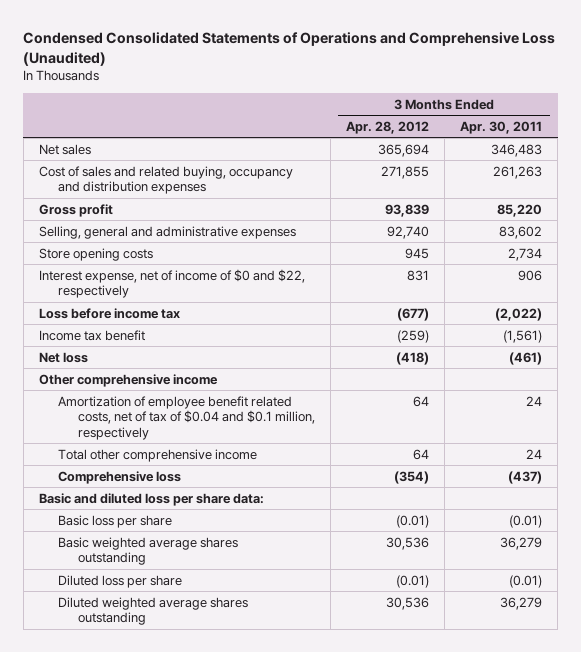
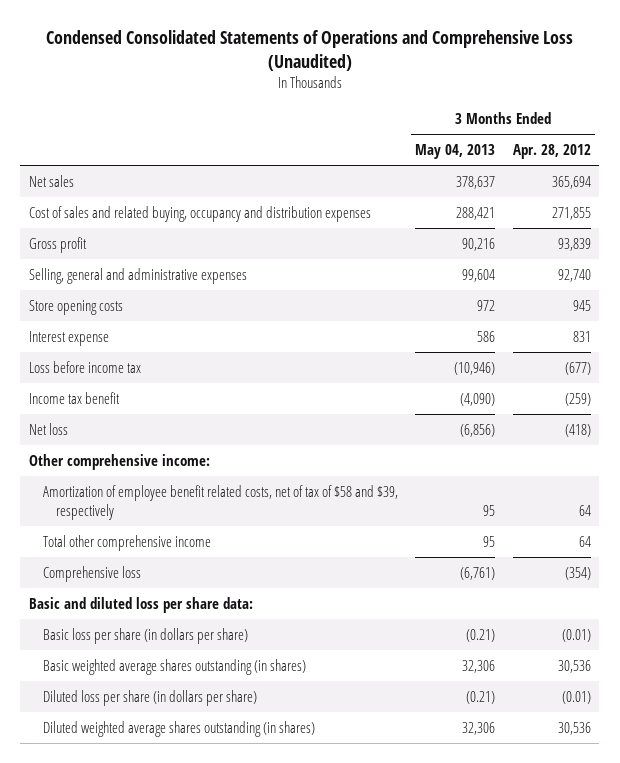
[460,120,543,134] Apr. 30, 2011 -> none
none -> [415,144,496,160] May 04, 2013
[38,268,305,299] Interest expense, net of income of $0 and $22, respectively -> [29,330,110,346] Interest expense
[38,373,218,387] Other comprehensive income -> [29,453,211,470] Other comprehensive income:
[58,395,315,440] Amortization of employee benefit related costs, net of tax of $0.04 and $0.1 million, respectively -> [42,484,398,521] Amortization of employee benefit related costs, net of tax of $58 and $39, respectively
[58,514,173,528] Basic loss per share -> [42,627,248,644] Basic loss per share (in dollars per share)
[58,536,239,566] Basic weighted average shares outstanding -> [42,658,306,675] Basic weighted average shares outstanding (in shares)
[58,574,183,588] Diluted loss per share -> [42,689,257,706] Diluted loss per share (in dollars per share)
[58,596,249,626] Diluted weighted average shares outstanding -> [42,720,315,737] Diluted weighted average shares outstanding (in shares)

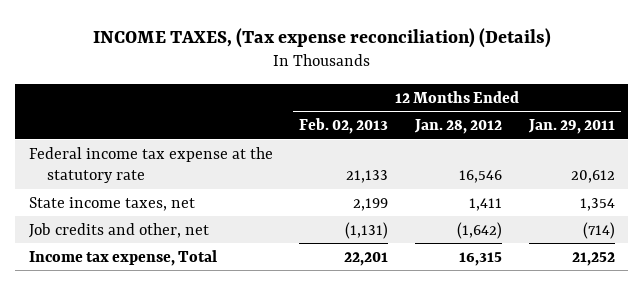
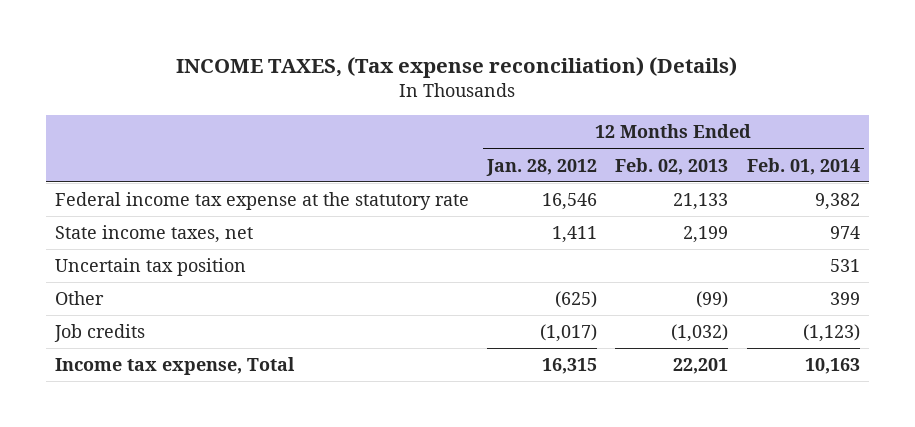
[527,118,615,134] Jan. 29, 2011 -> none
none -> [746,157,860,175] Feb. 01, 2014
none -> [54,258,246,277] Uncertain tax position
none -> [54,291,104,306] Other
[28,222,209,238] Job credits and other, net -> [53,324,145,343] Job credits
[345,221,389,239] (1,131) -> [671,324,729,343] (1,032)
[456,221,502,239] (1,642) -> [540,324,598,343] (1,017)

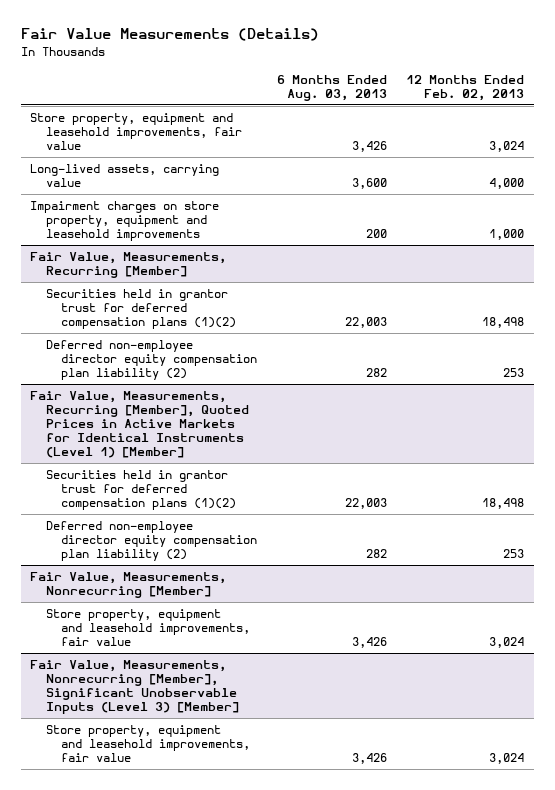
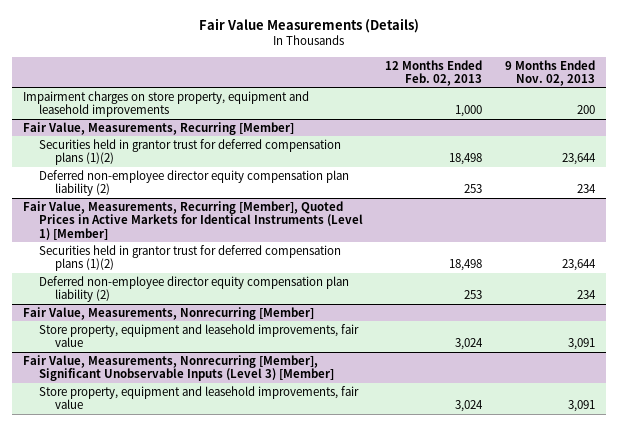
[276,74,387,101] 6 Months Ended Aug. 03, 2013 -> none
none -> [504,59,595,86] 9 Months Ended Nov. 02, 2013
[30,113,242,151] Store property, equipment and leasehold improvements, fair value -> none
[30,164,220,188] Long-lived assets, carrying value -> none

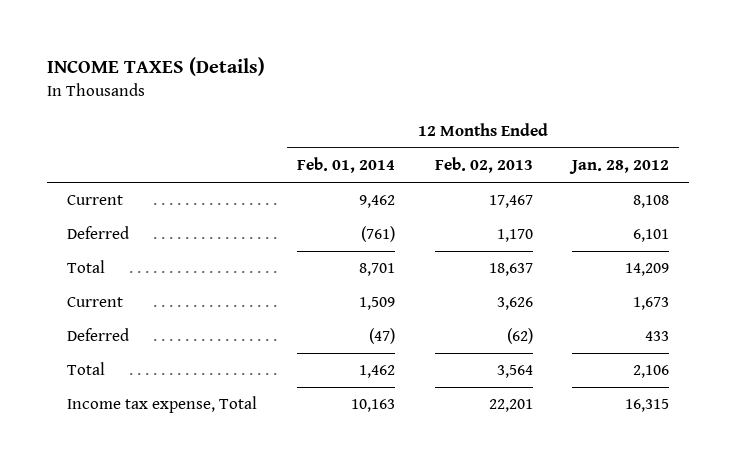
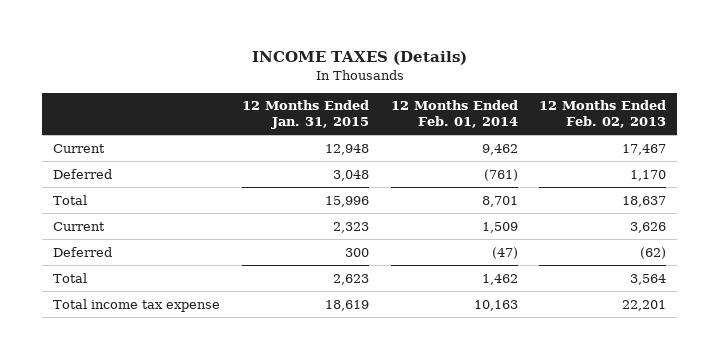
[569,160,670,175] Jan. 28, 2012 -> none
none -> [241,100,369,130] 12 Months Ended Jan. 31, 2015
[66,396,257,414] Income tax expense, Total -> [52,298,220,312] Total income tax expense

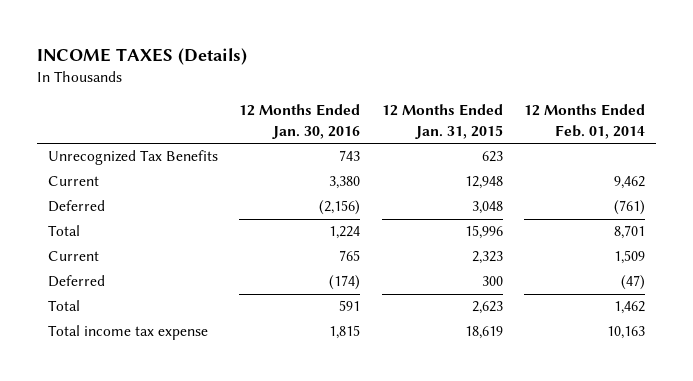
[539,100,667,129] 12 Months Ended Feb. 02, 2013 -> none
none -> [239,104,361,139] 12 Months Ended Jan. 30, 2016
none -> [47,150,218,166] Unrecognized Tax Benefits

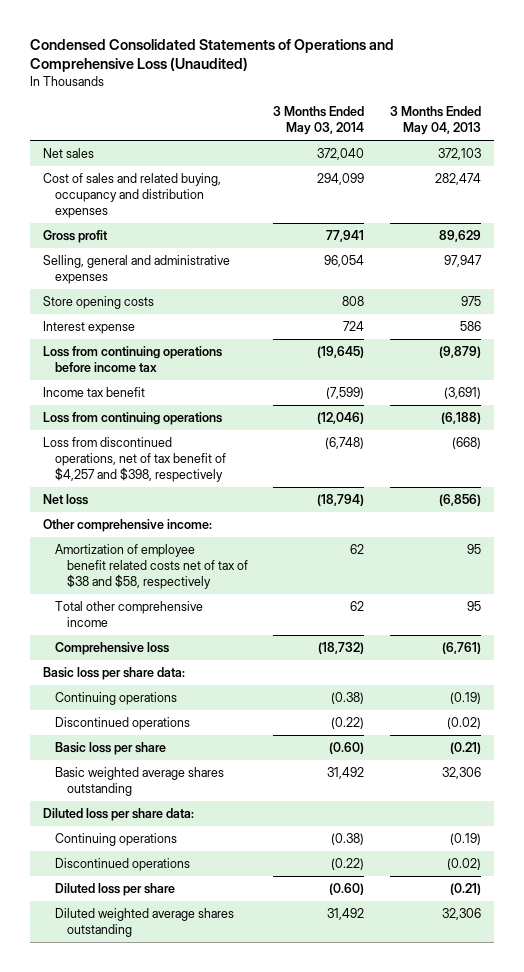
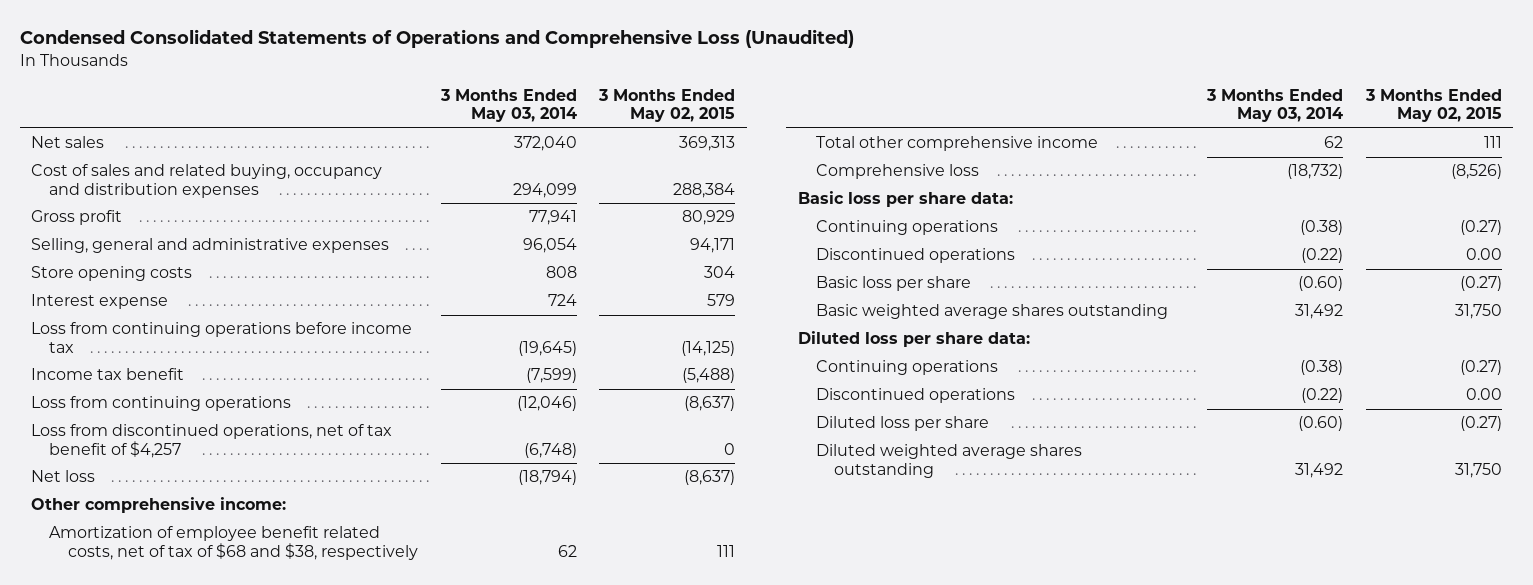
[390,106,482,135] 3 Months Ended May 04, 2013 -> none
none -> [598,88,736,123] 3 Months Ended May 02, 2015
[43,437,226,482] Loss from discontinued operations, net of tax benefit of $4,257 and $398, respectively -> [31,424,393,459] Loss from discontinued operations, net of tax benefit of $4,257
[54,544,248,589] Amortization of employee benefit related costs net of tax of $38 and $58, respectively -> [49,526,418,561] Amortization of employee benefit related costs, net of tax of $68 and $38, respectively

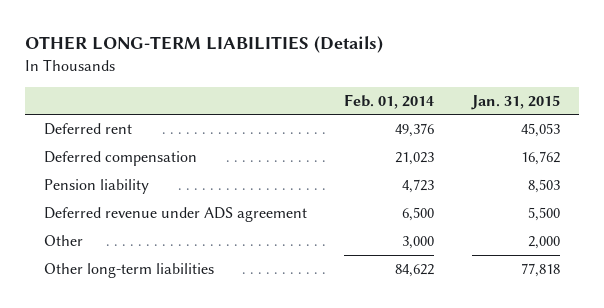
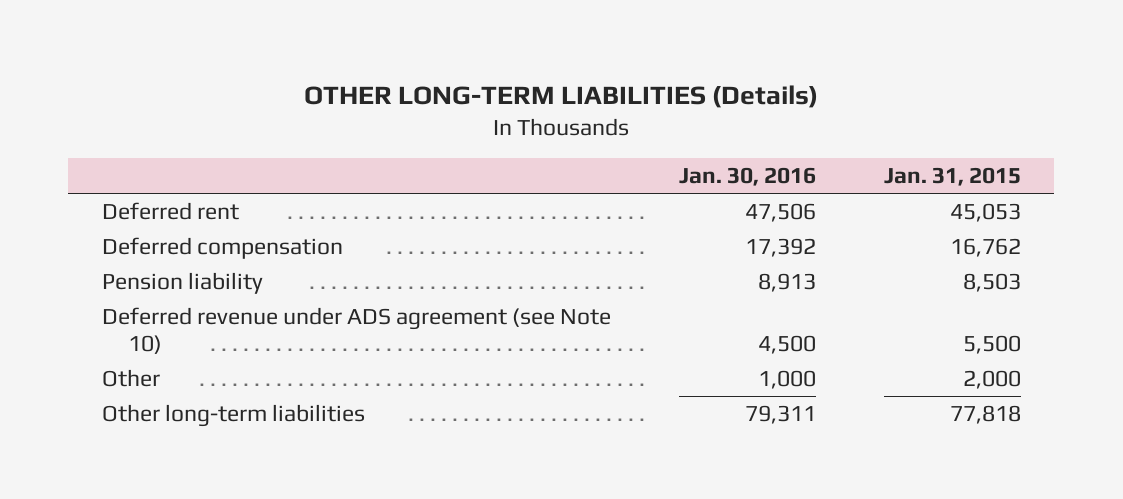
[344,93,435,109] Feb. 01, 2014 -> none
none -> [678,167,816,187] Jan. 30, 2016
[43,207,307,223] Deferred revenue under ADS agreement -> [102,306,612,355] Deferred revenue under ADS agreement (see Note 10)

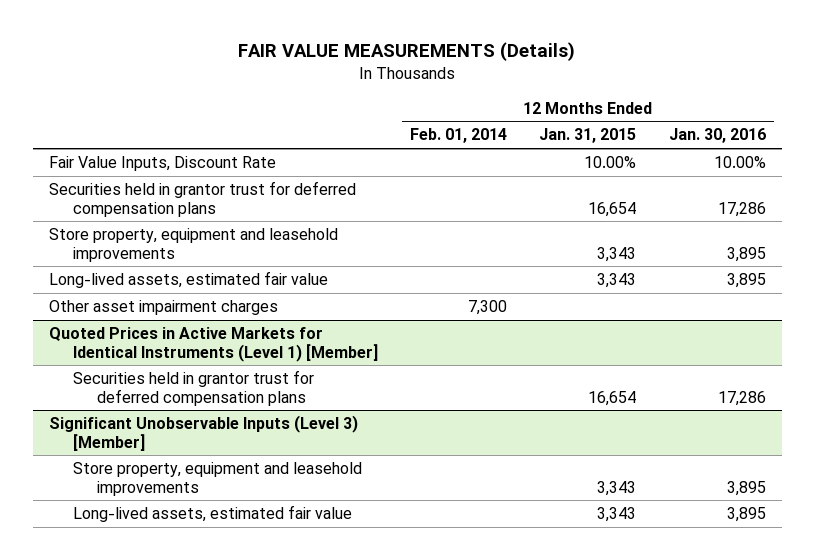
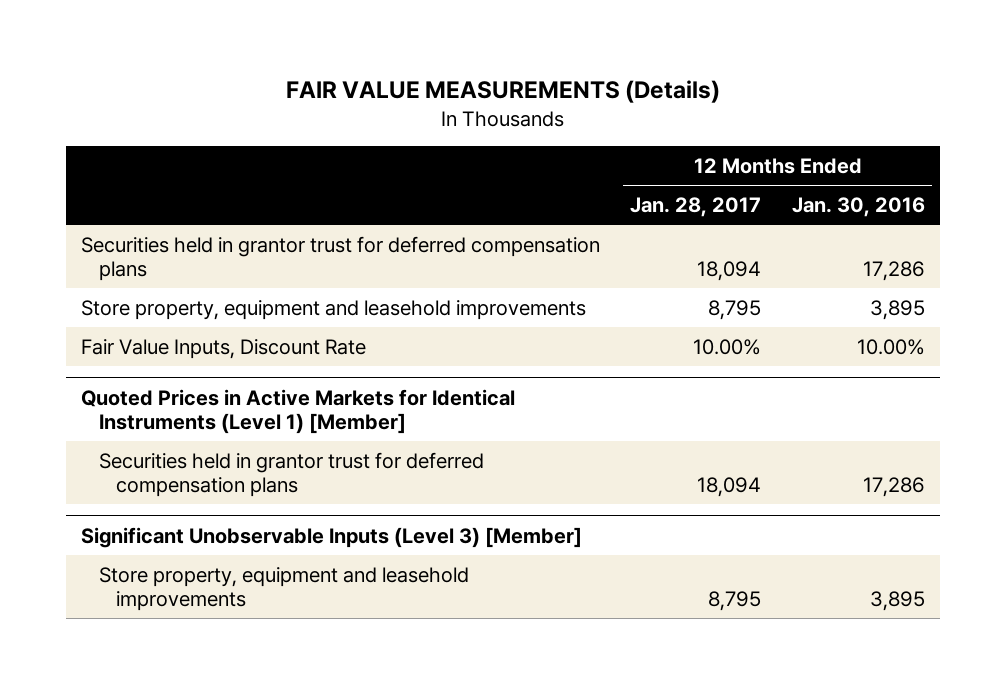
[410,128,508,144] Feb. 01, 2014 -> none
[539,128,637,144] Jan. 31, 2015 -> none
none -> [630,196,762,217] Jan. 28, 2017
[48,270,328,288] Long-lived assets, estimated fair value -> none
[48,299,278,315] Other asset impairment charges -> none
[48,155,276,171] Fair Value Inputs, Discount Rate -> [81,338,367,359] Fair Value Inputs, Discount Rate
[73,504,353,522] Long-lived assets, estimated fair value -> none

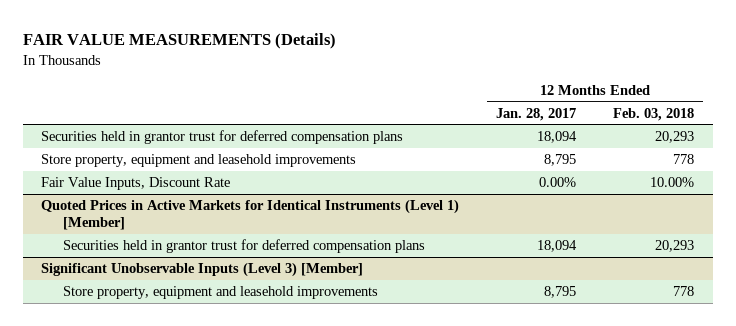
[791,196,925,217] Jan. 30, 2016 -> none
none -> [613,107,695,121] Feb. 03, 2018
[693,338,762,355] 10.00% -> [539,176,577,187] 0.00%

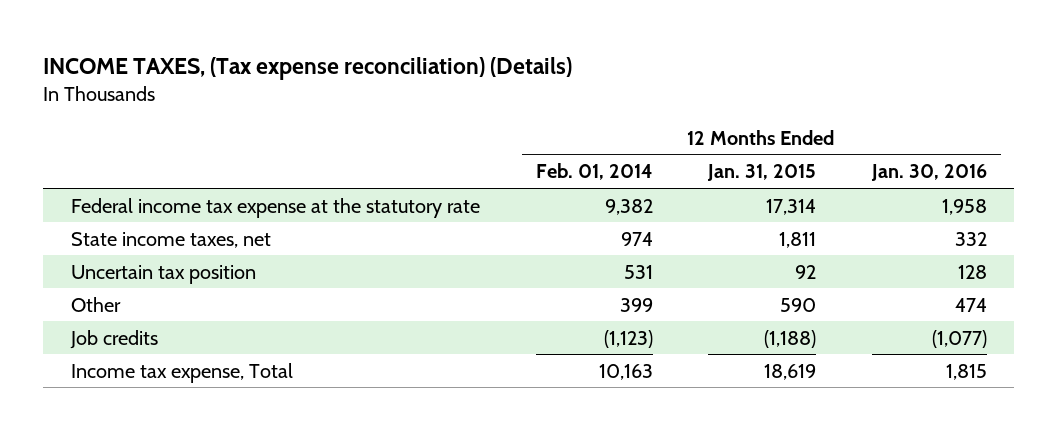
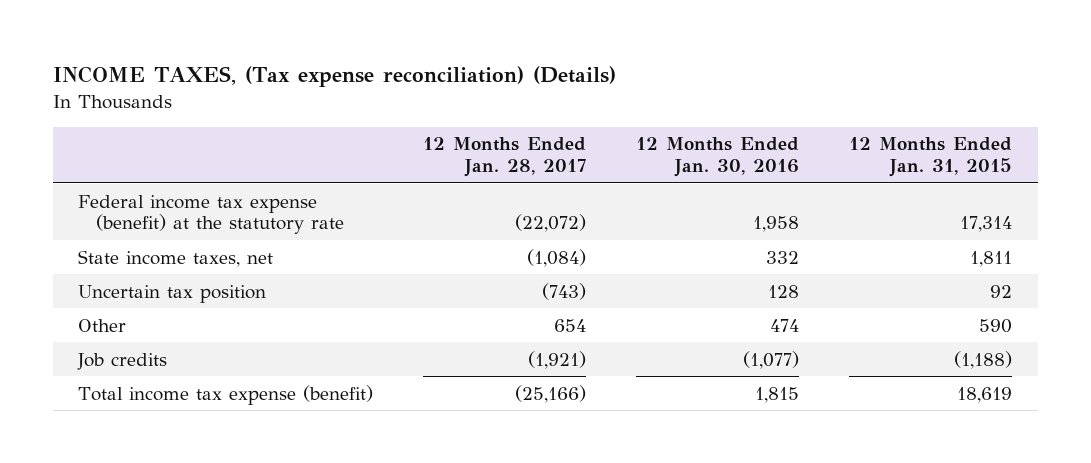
[535,163,653,181] Feb. 01, 2014 -> none
none -> [423,137,587,178] 12 Months Ended Jan. 28, 2017
[71,197,481,218] Federal income tax expense at the statutory rate -> [78,194,344,235] Federal income tax expense (benefit) at the statutory rate
[71,362,294,383] Income tax expense, Total -> [78,384,374,405] Total income tax expense (benefit)

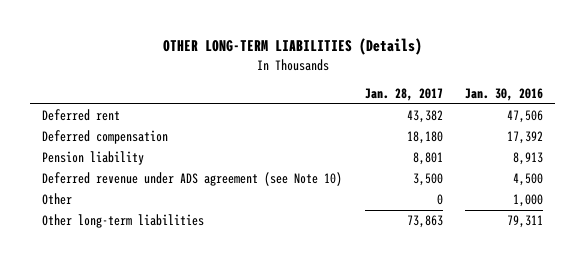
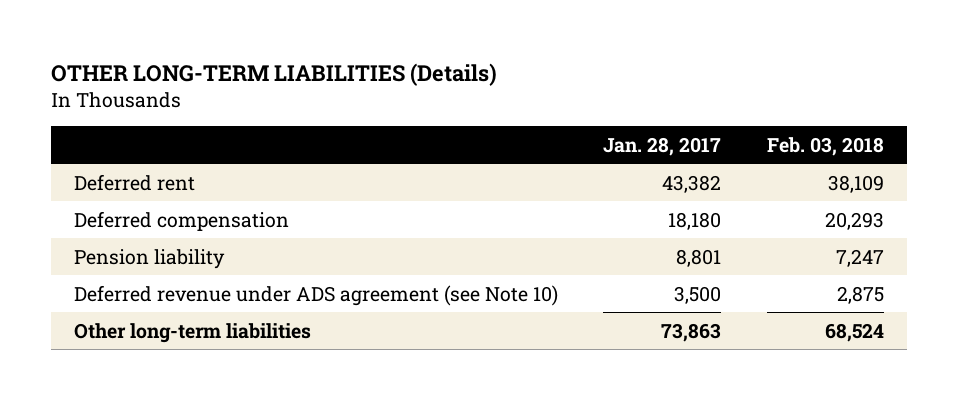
[465,88,544,102] Jan. 30, 2016 -> none
none -> [767,136,885,156] Feb. 03, 2018
[41,193,72,206] Other -> none

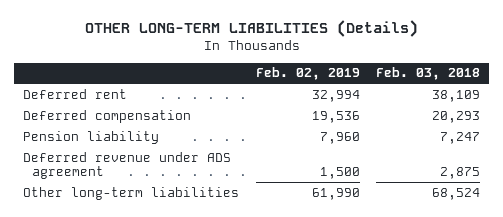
[603,136,722,156] Jan. 28, 2017 -> none
none -> [255,67,360,81] Feb. 02, 2019
[73,284,558,306] Deferred revenue under ADS agreement (see Note 10) -> [22,151,231,180] Deferred revenue under ADS agreement

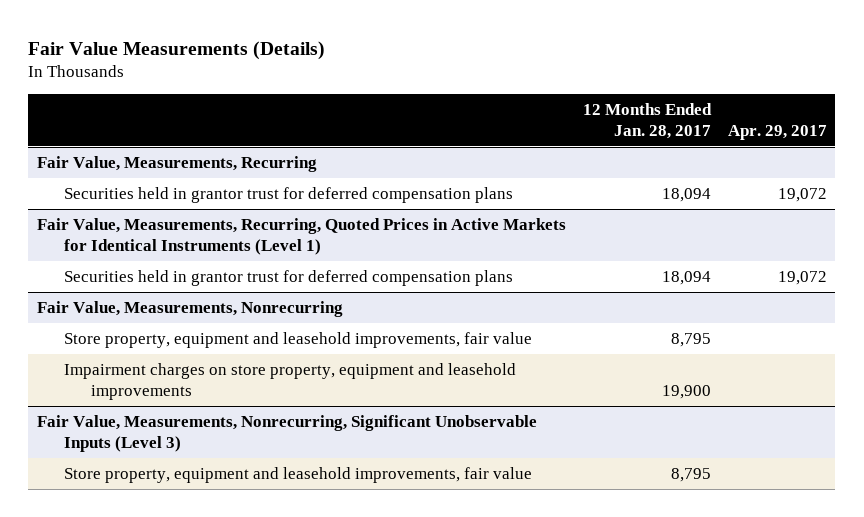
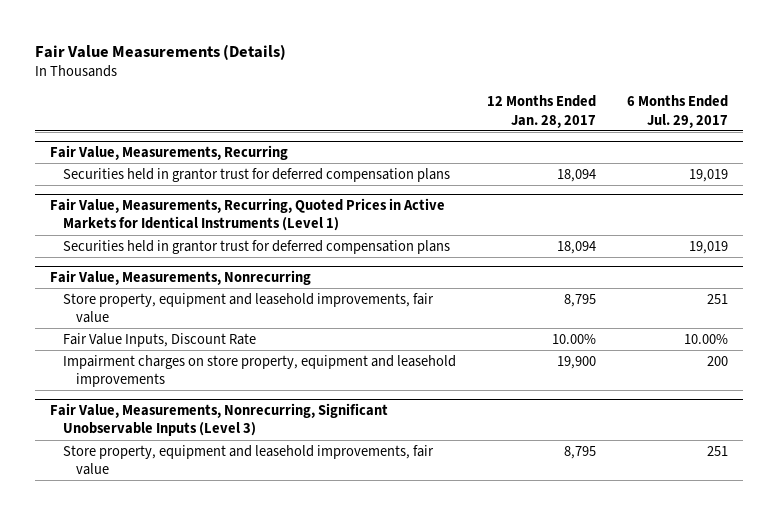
[727,125,827,141] Apr. 29, 2017 -> none
none -> [626,95,728,128] 6 Months Ended Jul. 29, 2017
none -> [63,332,257,347] Fair Value Inputs, Discount Rate

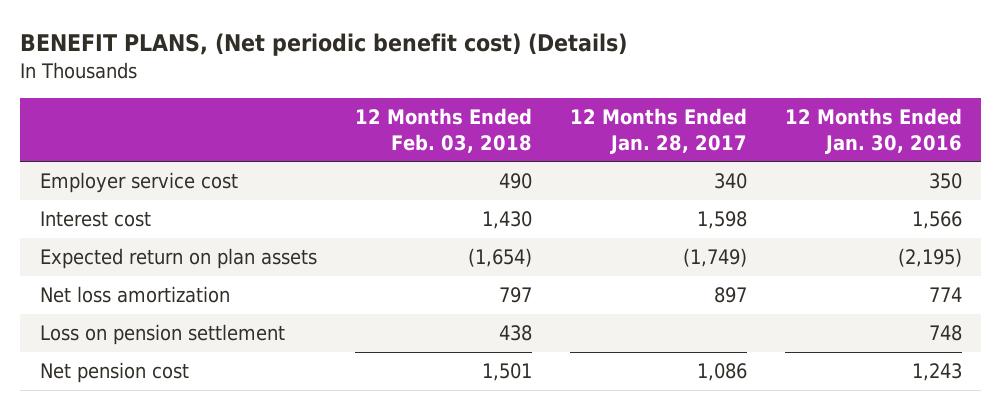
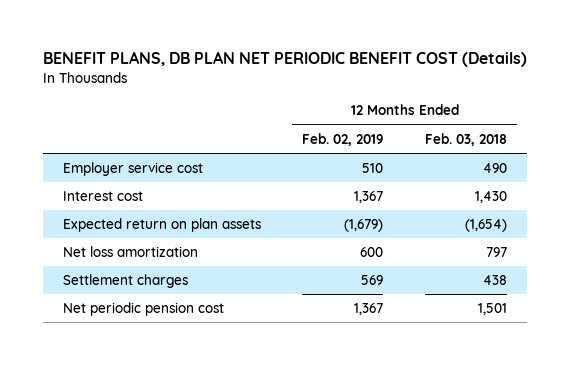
[20,33,628,57] BENEFIT PLANS, (Net periodic benefit cost) (Details) -> [42,51,527,68] BENEFIT PLANS, DB PLAN NET PERIODIC BENEFIT COST (Details)
[569,108,747,154] 12 Months Ended Jan. 28, 2017 -> none
[785,108,963,154] 12 Months Ended Jan. 30, 2016 -> none
none -> [302,132,384,146] Feb. 02, 2019
[39,324,285,346] Loss on pension settlement -> [63,274,189,289] Settlement charges
[39,362,189,384] Net pension cost -> [63,302,225,317] Net periodic pension cost

